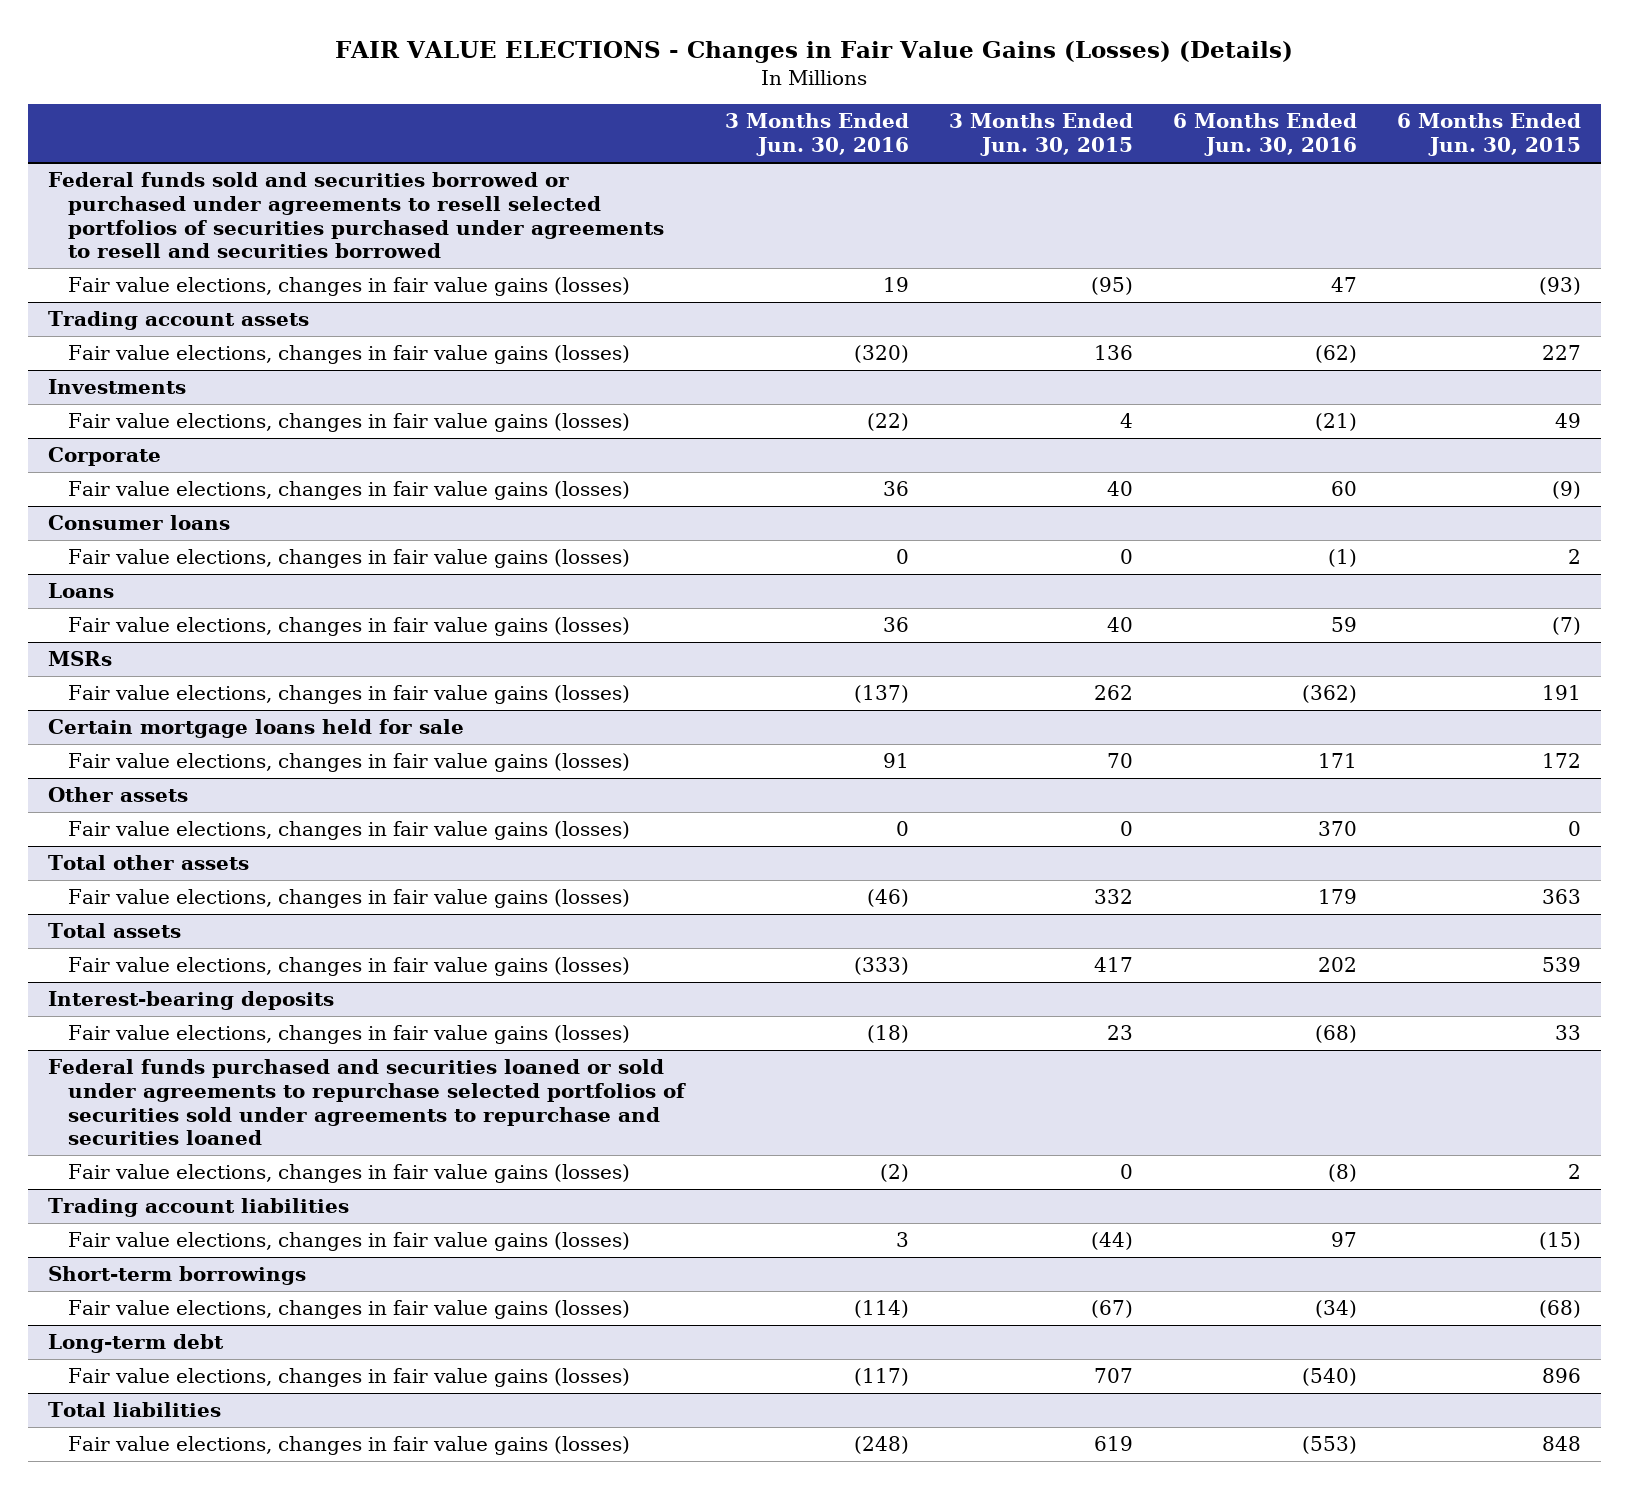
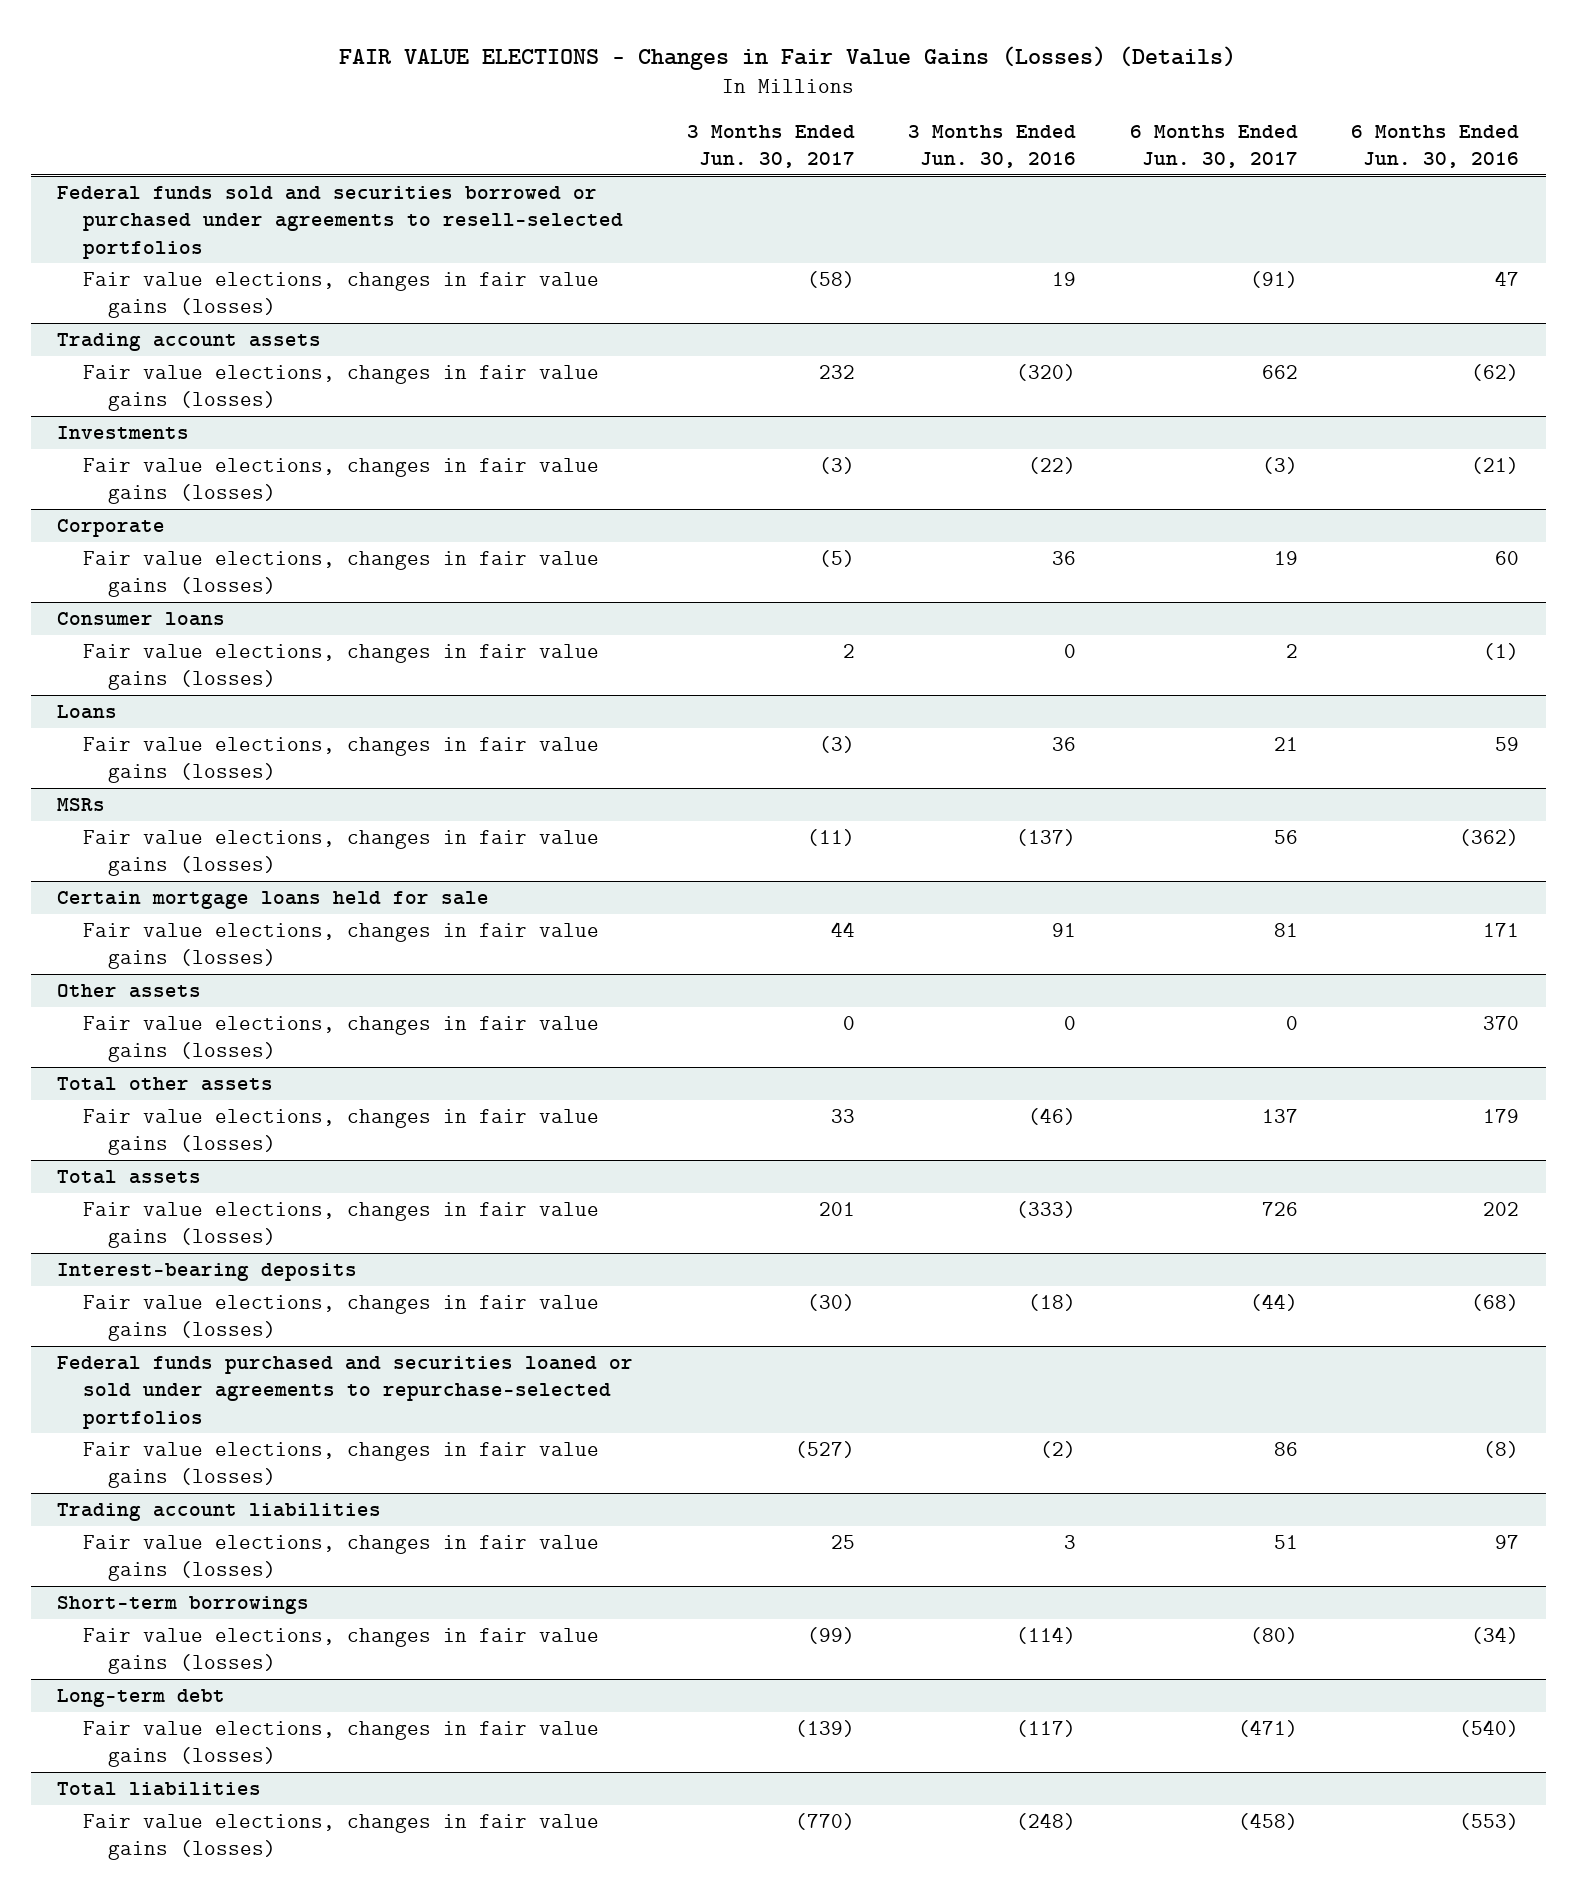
[949,113,1134,157] 3 Months Ended Jun. 30, 2015 -> none
[1397,113,1582,157] 6 Months Ended Jun. 30, 2015 -> none
none -> [686,124,855,169] 3 Months Ended Jun. 30, 2017
none -> [1129,124,1298,169] 6 Months Ended Jun. 30, 2017
[47,172,665,259] Federal funds sold and securities borrowed or purchased under agreements to resell selected portfolios of securities purchased under agreements to resell and securities borrowed -> [57,185,623,259] Federal funds sold and securities borrowed or purchased under agreements to resell-selected portfolios
[47,1059,687,1146] Federal funds purchased and securities loaned or sold under agreements to repurchase selected portfolios of securities sold under agreements to repurchase and securities loaned -> [57,1355,634,1429] Federal funds purchased and securities loaned or sold under agreements to repurchase-selected portfolios

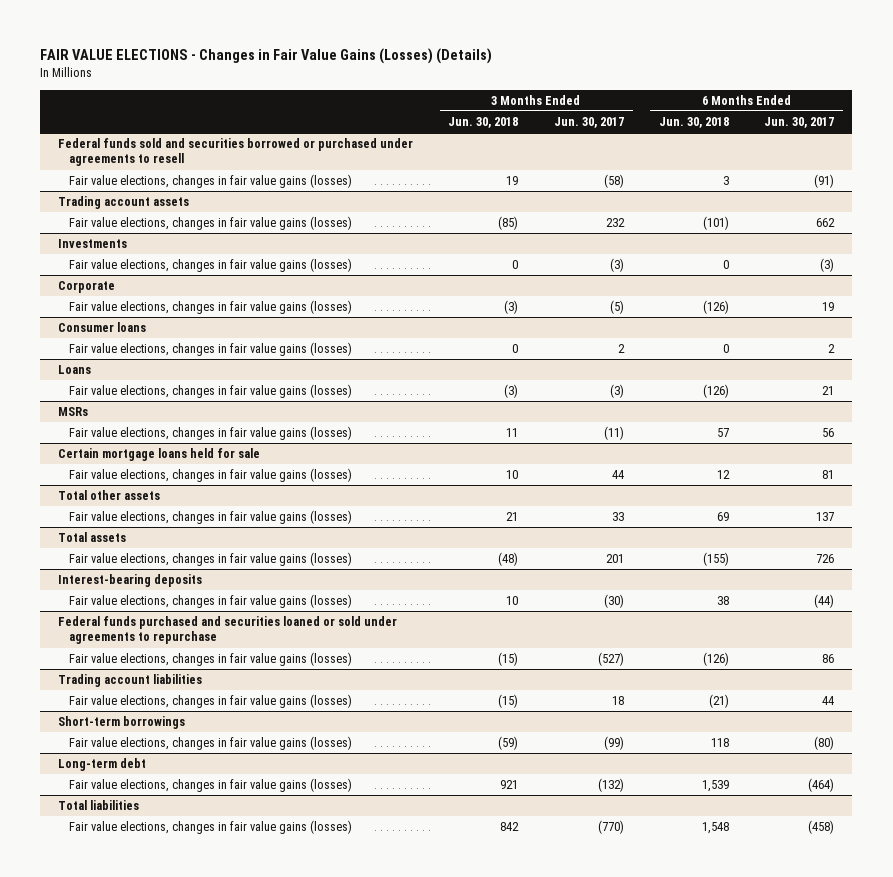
[908,124,1077,169] 3 Months Ended Jun. 30, 2016 -> none
[1351,124,1520,169] 6 Months Ended Jun. 30, 2016 -> none
none -> [448,116,519,128] Jun. 30, 2018
none -> [659,116,730,128] Jun. 30, 2018
[57,185,623,259] Federal funds sold and securities borrowed or purchased under agreements to resell-selected portfolios -> [58,138,414,167] Federal funds sold and securities borrowed or purchased under agreements to resell
[57,983,202,998] Other assets -> none
[82,1015,599,1063] Fair value elections, changes in fair value gains (losses) -> none
[57,1355,634,1429] Federal funds purchased and securities loaned or sold under agreements to repurchase-selected portfolios -> [58,616,398,645] Federal funds purchased and securities loaned or sold under agreements to repurchase
[830,1534,855,1549] 25 -> [611,696,624,706] 18
[1273,1534,1298,1549] 51 -> [822,696,835,706] 44
[794,1719,855,1737] (139) -> [597,778,624,793] (132)
[1237,1719,1298,1737] (471) -> [808,778,835,793] (464)

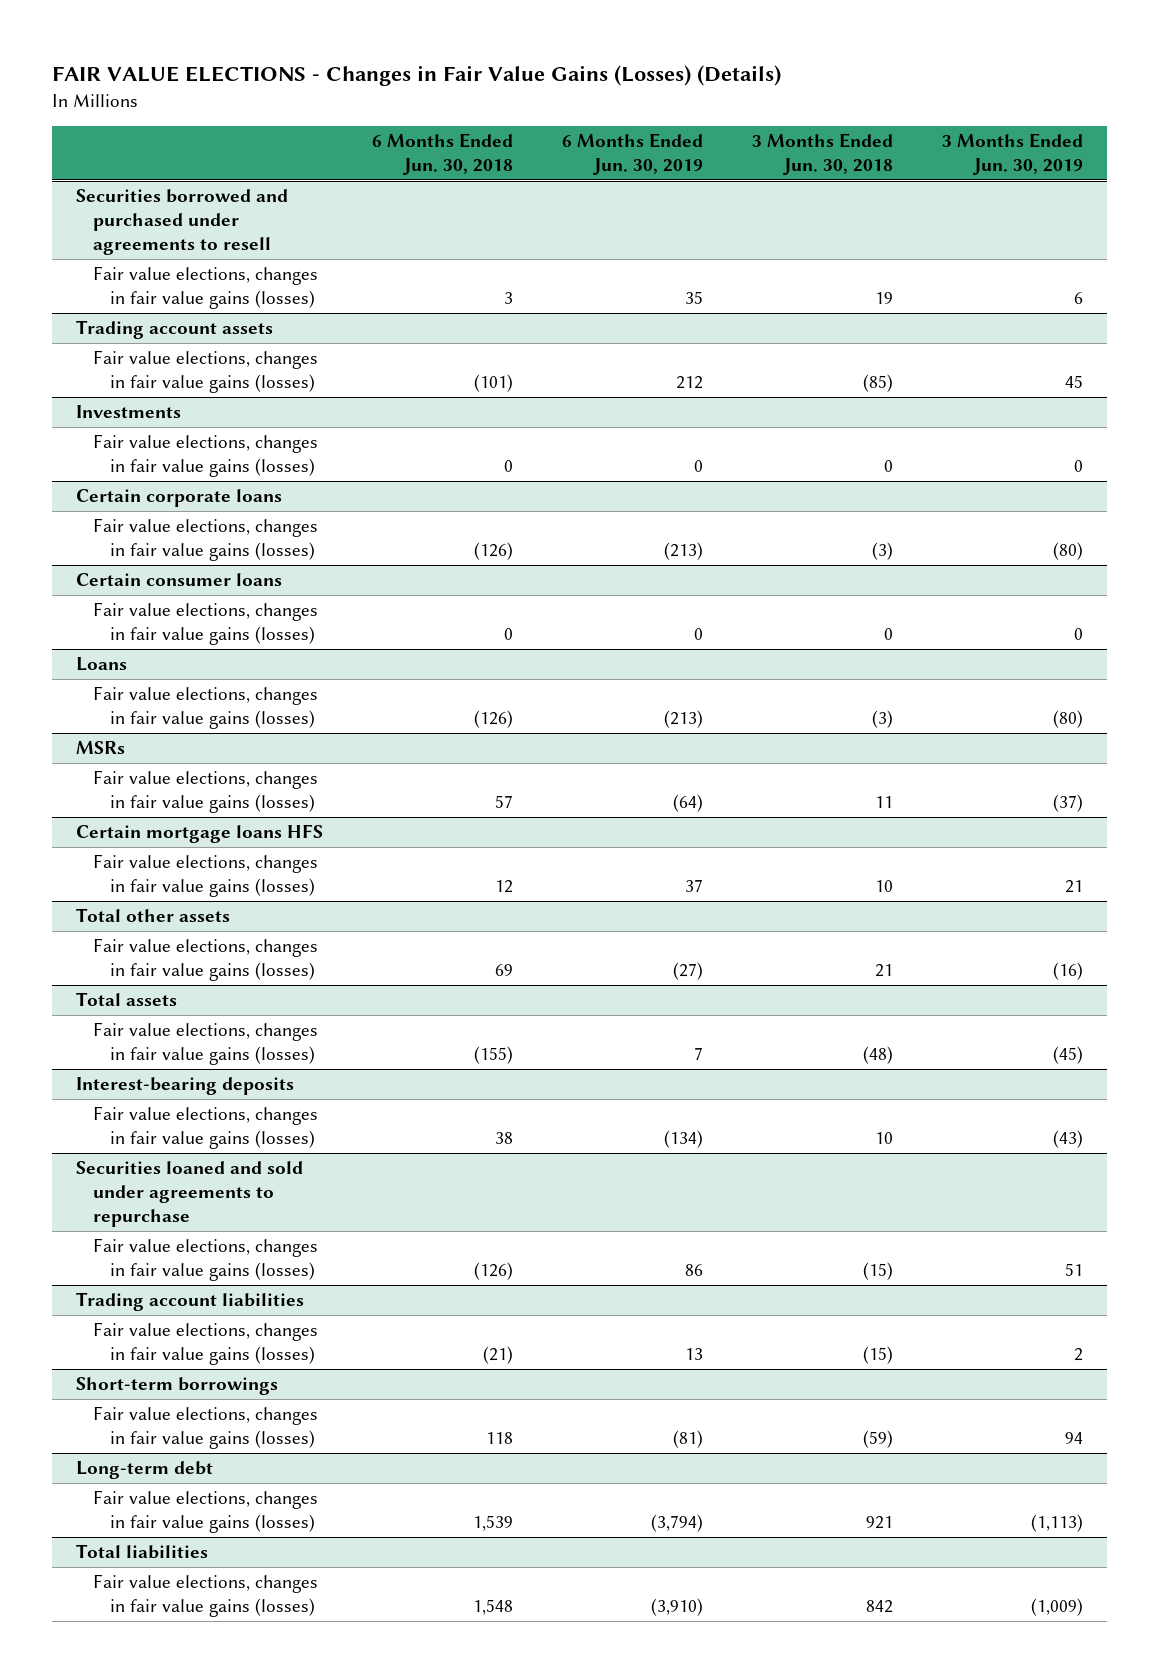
[553,116,624,128] Jun. 30, 2017 -> none
[764,116,835,128] Jun. 30, 2017 -> none
none -> [562,132,704,175] 6 Months Ended Jun. 30, 2019
none -> [941,132,1083,175] 3 Months Ended Jun. 30, 2019
[58,138,414,167] Federal funds sold and securities borrowed or purchased under agreements to resell -> [76,189,289,256] Securities borrowed and purchased under agreements to resell
[58,281,116,294] Corporate -> [76,489,283,508] Certain corporate loans
[58,322,147,333] Consumer loans -> [76,573,283,587] Certain consumer loans
[58,448,261,462] Certain mortgage loans held for sale -> [76,824,324,844] Certain mortgage loans HFS
[58,616,398,645] Federal funds purchased and securities loaned or sold under agreements to repurchase -> [76,1161,304,1228] Securities loaned and sold under agreements to repurchase

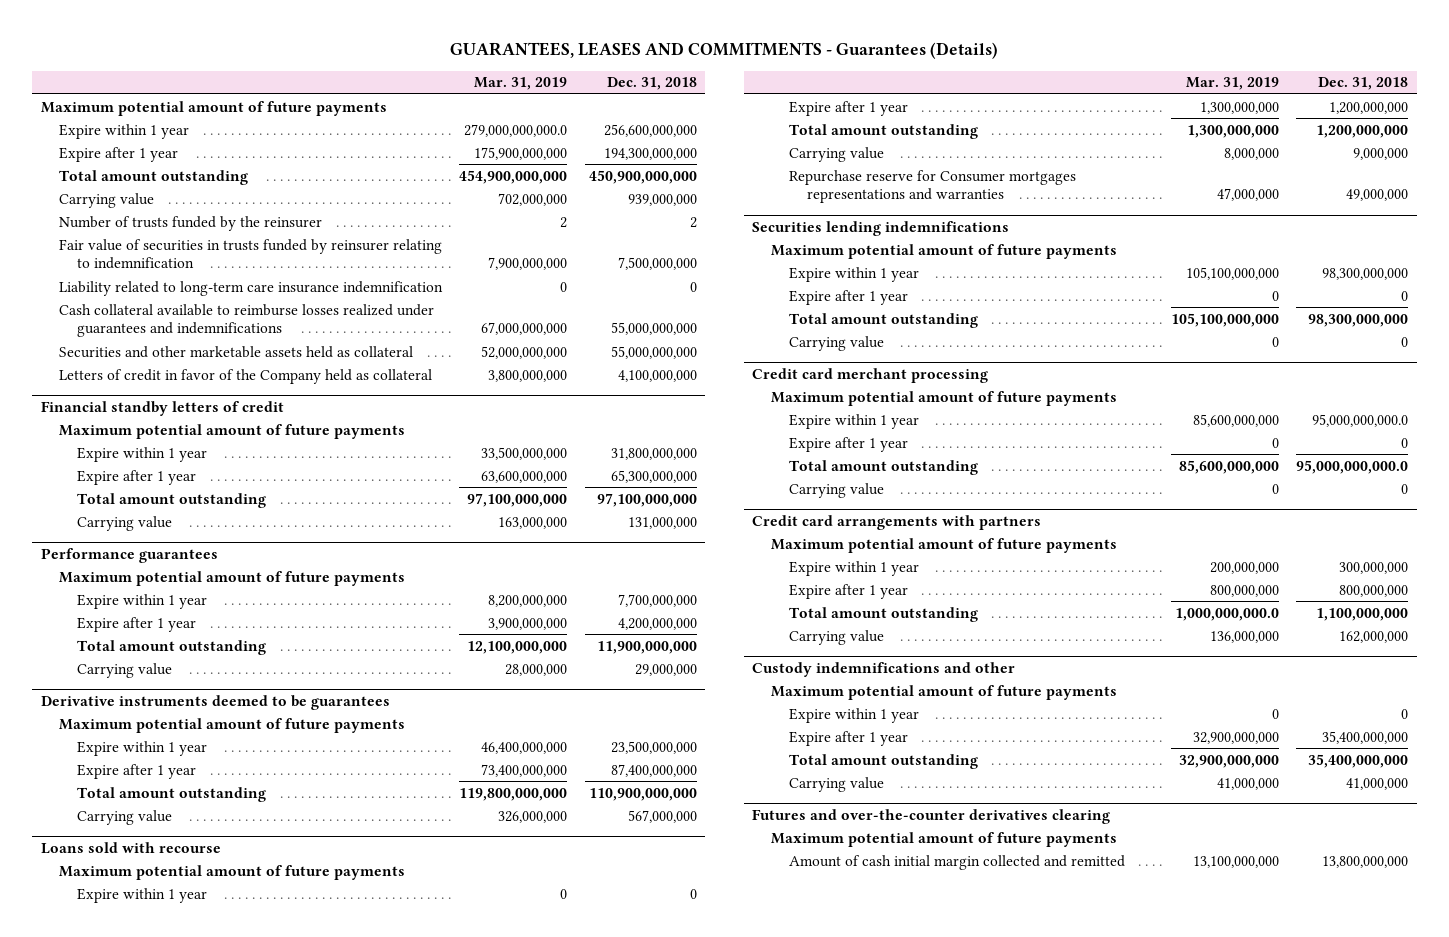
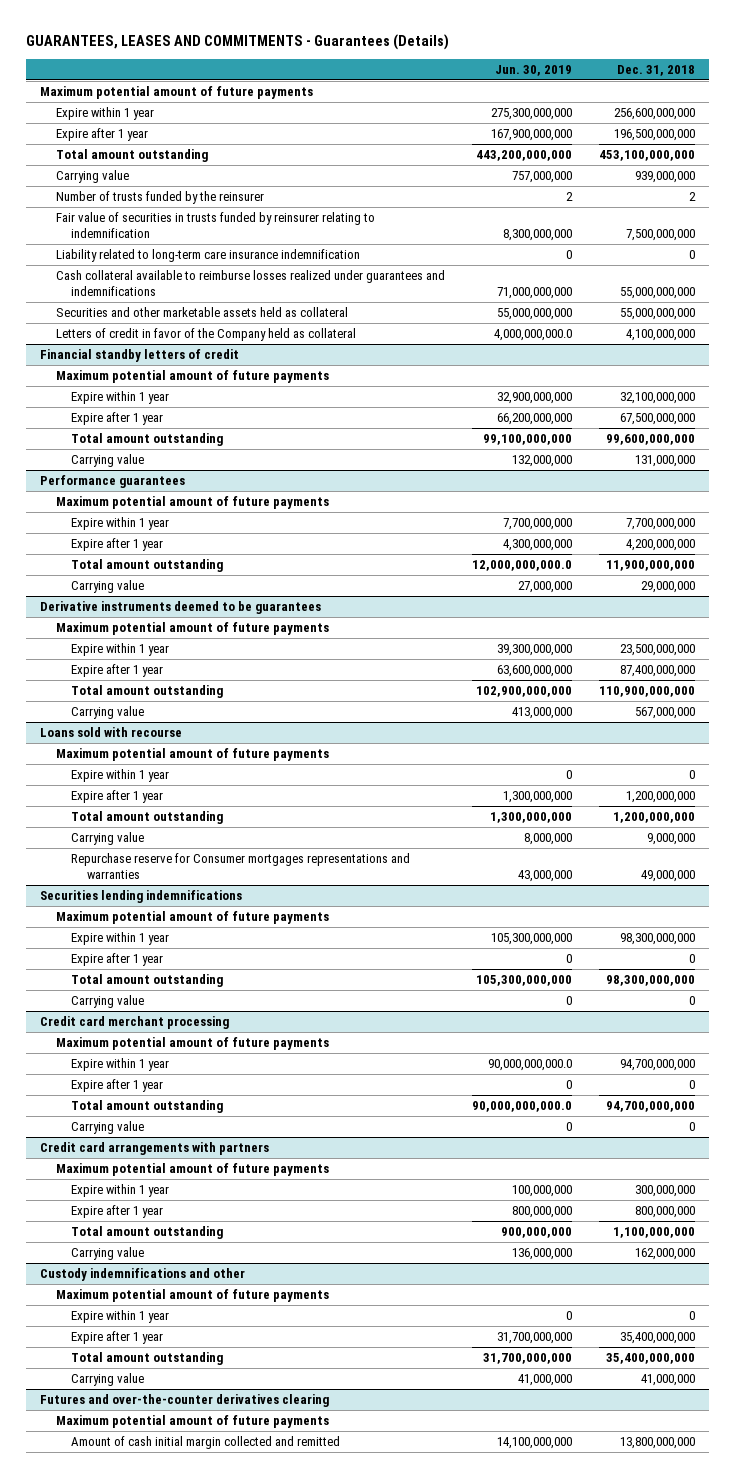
[474,77,568,91] Mar. 31, 2019 -> none
none -> [495,64,573,76] Jun. 30, 2019
[603,147,697,160] 194,300,000,000 -> [614,128,696,141] 196,500,000,000
[588,169,697,184] 450,900,000,000 -> [599,149,696,161] 453,100,000,000
[610,447,697,460] 31,800,000,000 -> [620,391,696,404] 32,100,000,000
[610,469,697,483] 65,300,000,000 -> [620,412,696,425] 67,500,000,000
[596,492,697,507] 97,100,000,000 -> [606,433,696,445] 99,600,000,000
[1312,413,1409,427] 95,000,000,000.0 -> [620,1058,696,1071] 94,700,000,000
[1296,459,1409,474] 95,000,000,000.0 -> [606,1100,696,1112] 94,700,000,000

